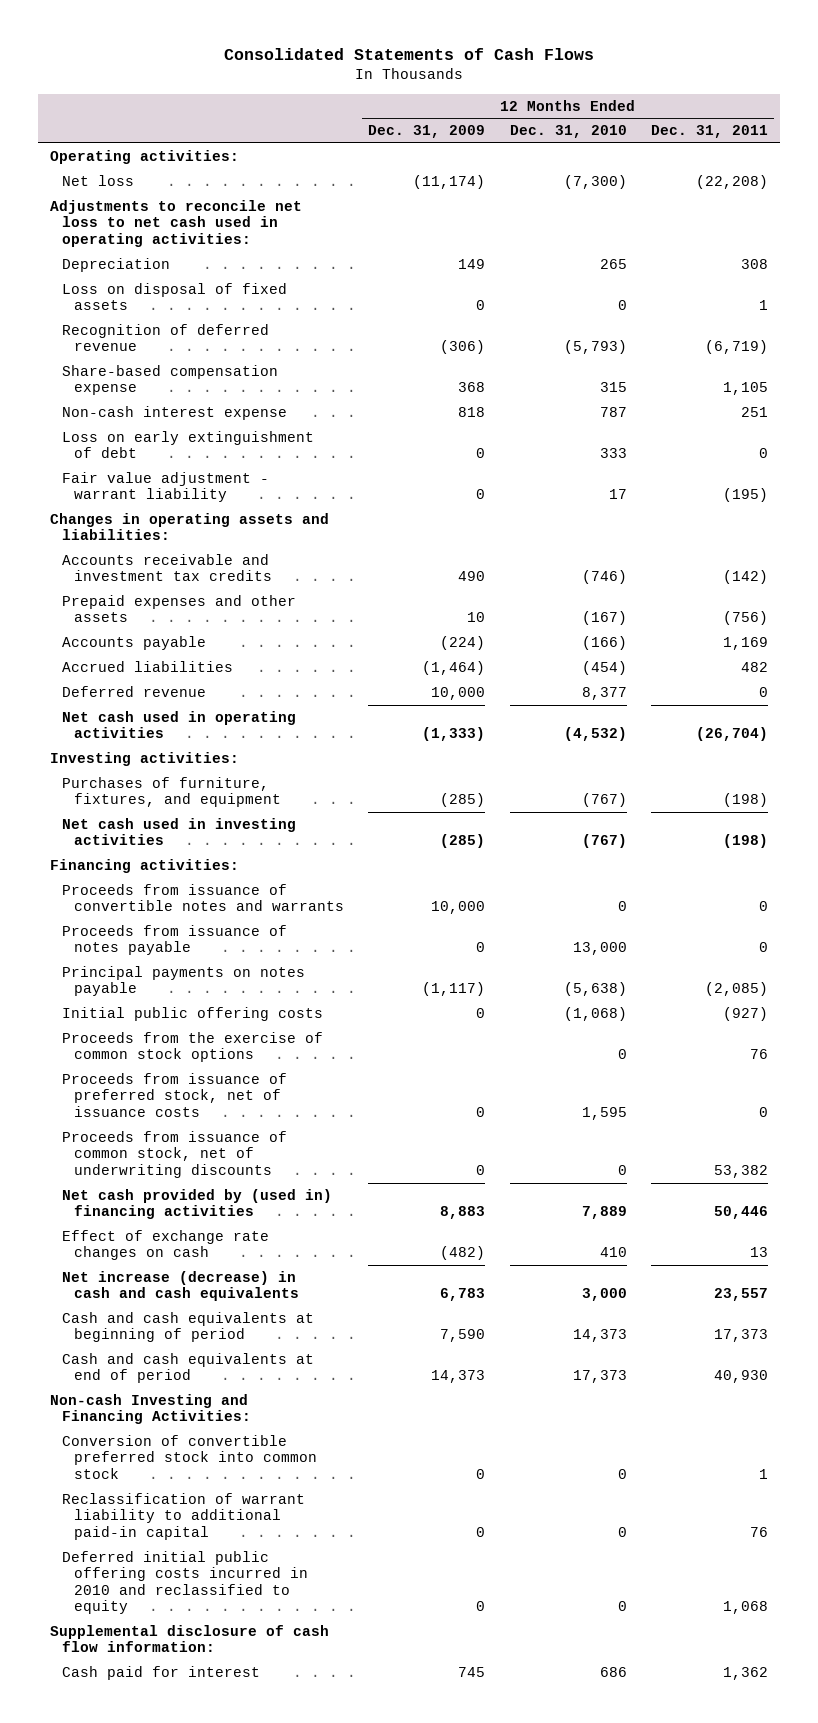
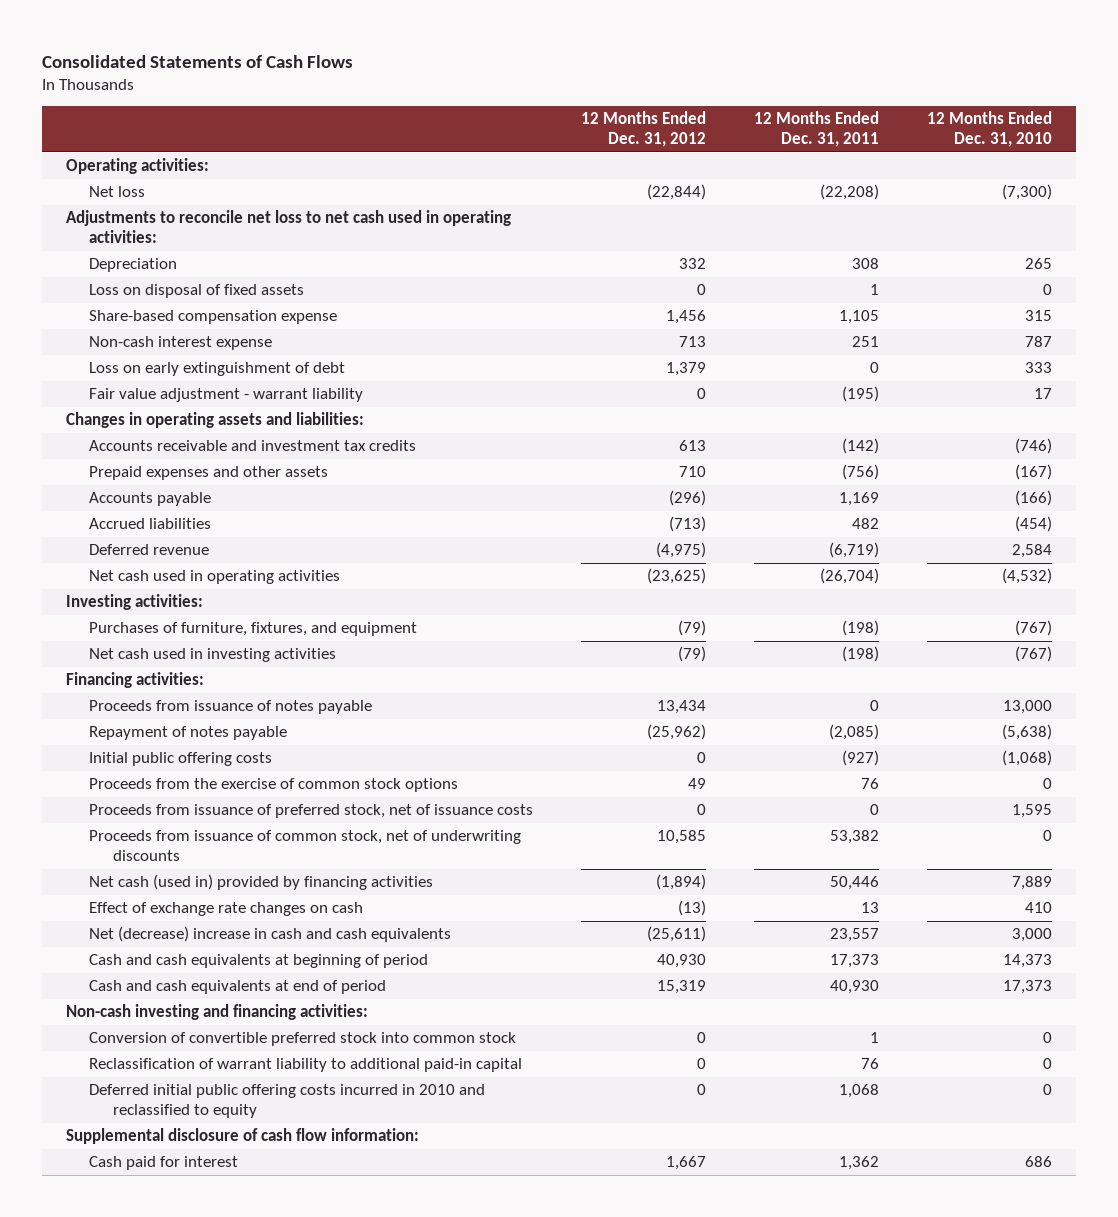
[368,125,486,139] Dec. 31, 2009 -> none
none -> [581,111,707,148] 12 Months Ended Dec. 31, 2012
[61,323,269,352] Recognition of deferred revenue -> none
[581,686,627,700] 8,377 -> [1012,544,1053,559] 2,584
[759,686,769,697] 0 -> [829,542,880,559] (6,719)
[61,883,344,912] Proceeds from issuance of convertible notes and warrants -> none
[61,965,305,997] Principal payments on notes payable -> [89,726,288,741] Repayment of notes payable
[61,1188,332,1220] Net cash provided by (used in) financing activities -> [89,874,434,891] Net cash (used in) provided by financing activities
[61,1270,299,1302] Net increase (decrease) in cash and cash equivalents -> [89,926,452,943] Net (decrease) increase in cash and cash equivalents
[49,1393,251,1425] Non-cash Investing and Financing Activities: -> [66,1004,369,1021] Non-cash investing and financing activities:

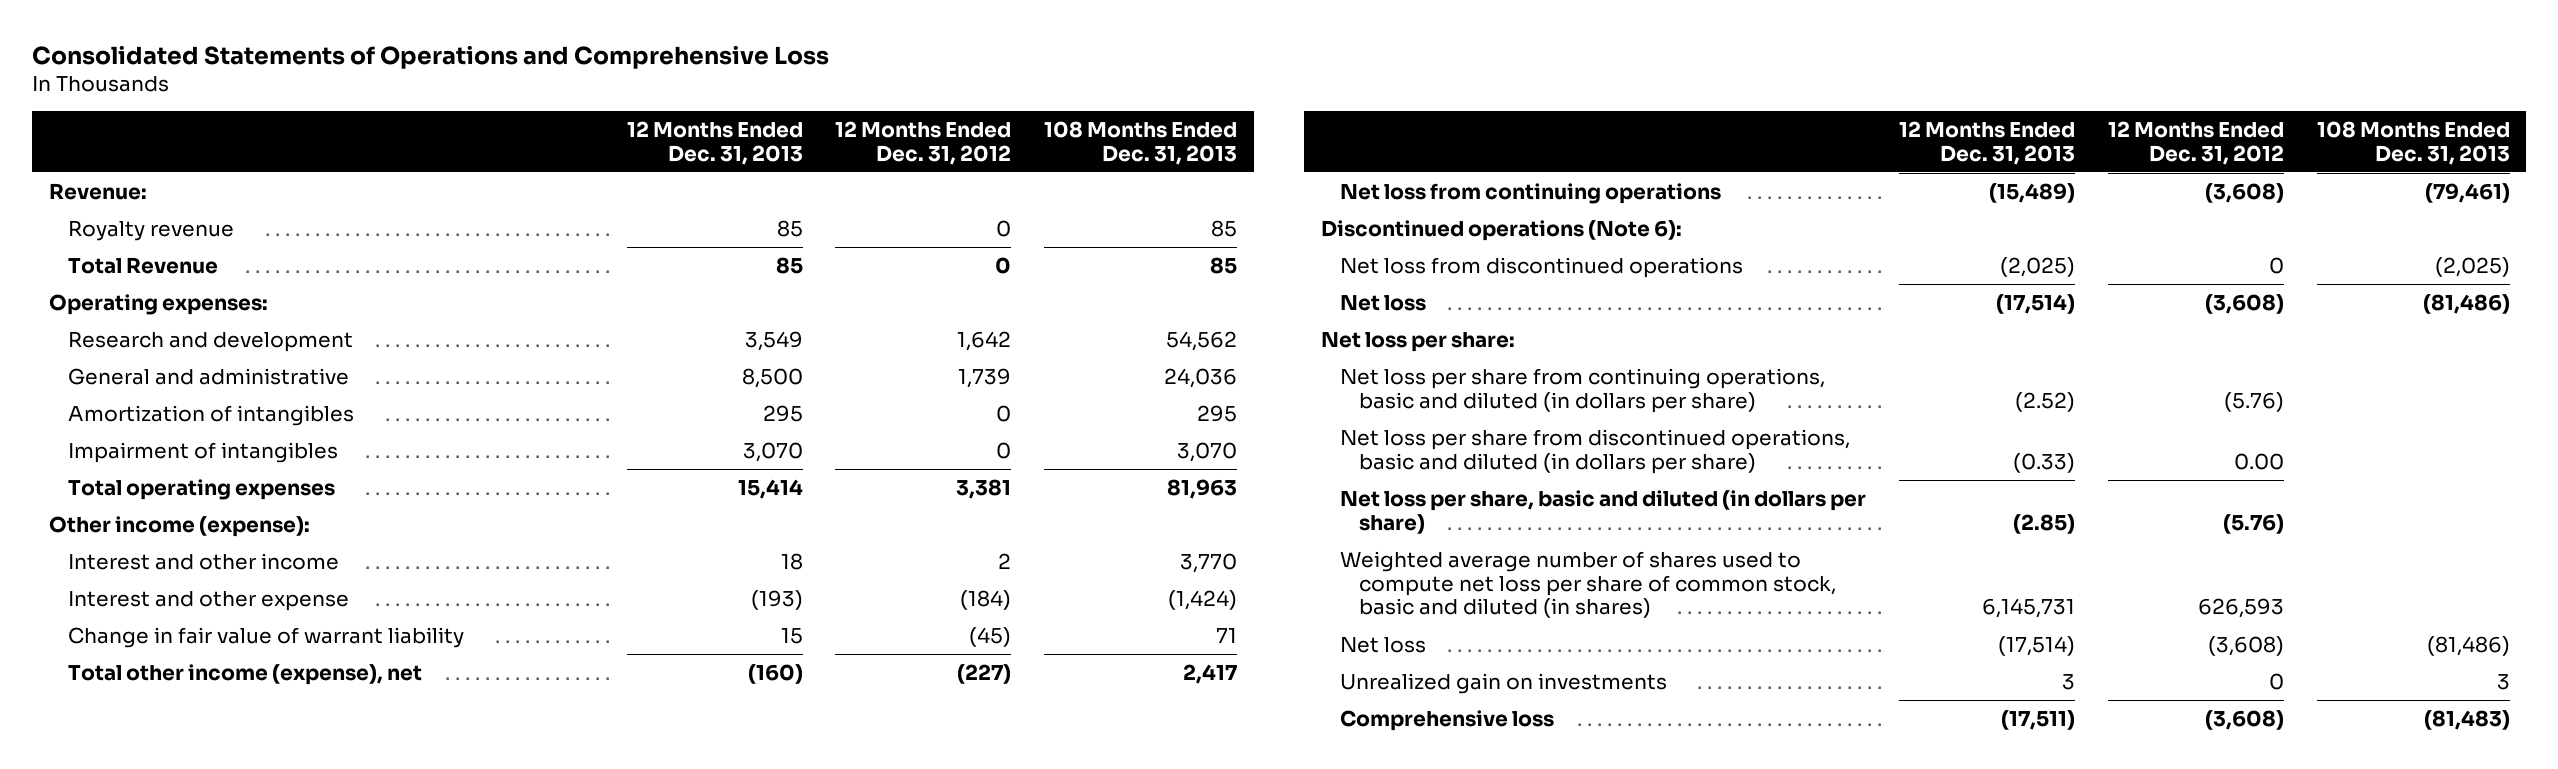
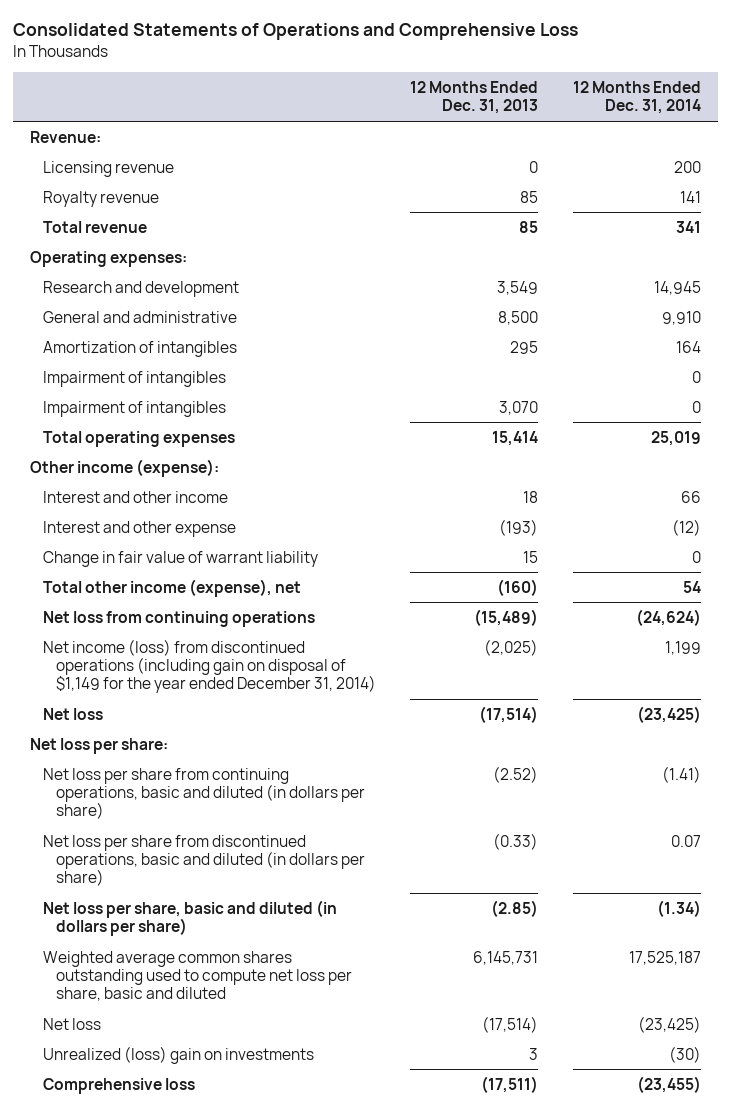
[835,121,1012,165] 12 Months Ended Dec. 31, 2012 -> none
[1044,121,1238,165] 108 Months Ended Dec. 31, 2013 -> none
none -> [572,81,701,115] 12 Months Ended Dec. 31, 2014
none -> [42,160,174,177] Licensing revenue
[67,256,218,274] Total Revenue -> [42,220,147,233] Total revenue
none -> [42,370,226,387] Impairment of intangibles
[1320,219,1682,241] Discontinued operations (Note 6): -> none
[1340,256,1744,278] Net loss from discontinued operations -> [42,638,376,694] Net income (loss) from discontinued operations (including gain on disposal of $1,149 for the year ended December 31, 2014)
[1340,550,1837,619] Weighted average number of shares used to compute net loss per share of common stock, basic and diluted (in shares) -> [42,950,352,1002] Weighted average common shares outstanding used to compute net loss per share, basic and diluted
[1340,672,1668,694] Unrealized gain on investments -> [42,1045,314,1064] Unrealized (loss) gain on investments

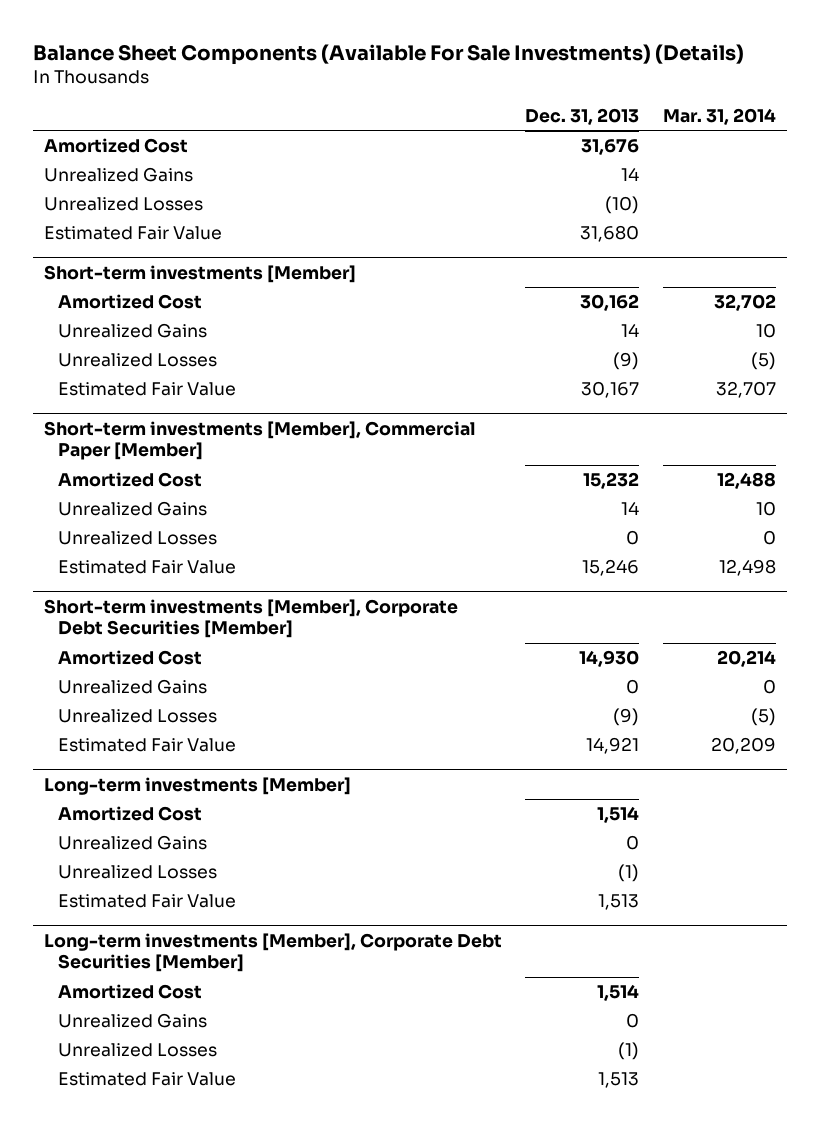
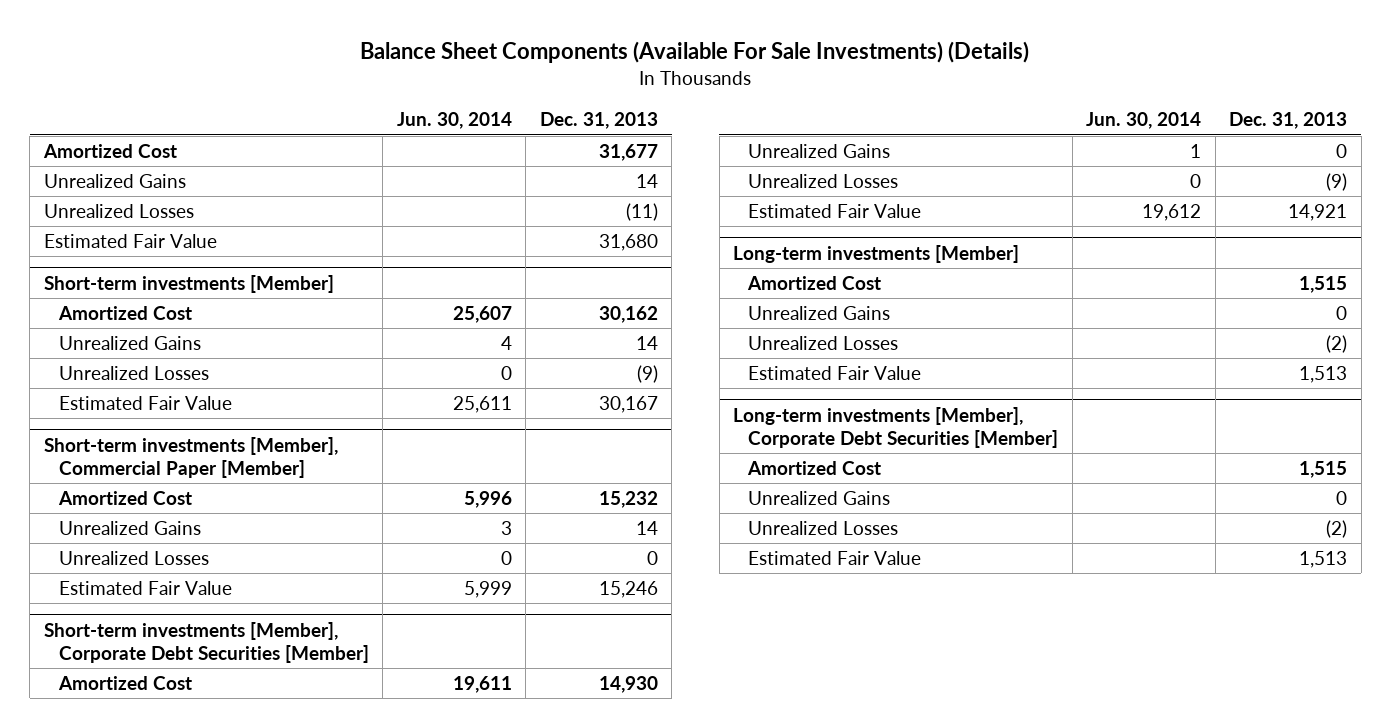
[662,107,776,125] Mar. 31, 2014 -> none
none -> [396,112,512,130] Jun. 30, 2014
[581,139,640,156] 31,676 -> [598,144,658,162] 31,677
[605,196,640,215] (10) -> [625,203,658,222] (11)
[597,806,640,824] 1,514 -> [1299,276,1348,294] 1,515
[618,864,640,883] (1) -> [1326,335,1348,354] (2)
[597,984,640,1002] 1,514 -> [1299,461,1348,479] 1,515
[618,1042,640,1061] (1) -> [1326,520,1348,539] (2)

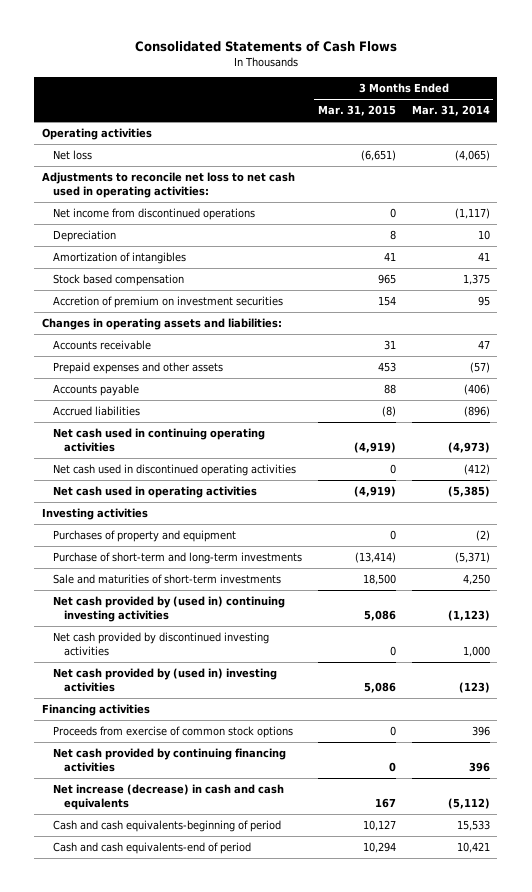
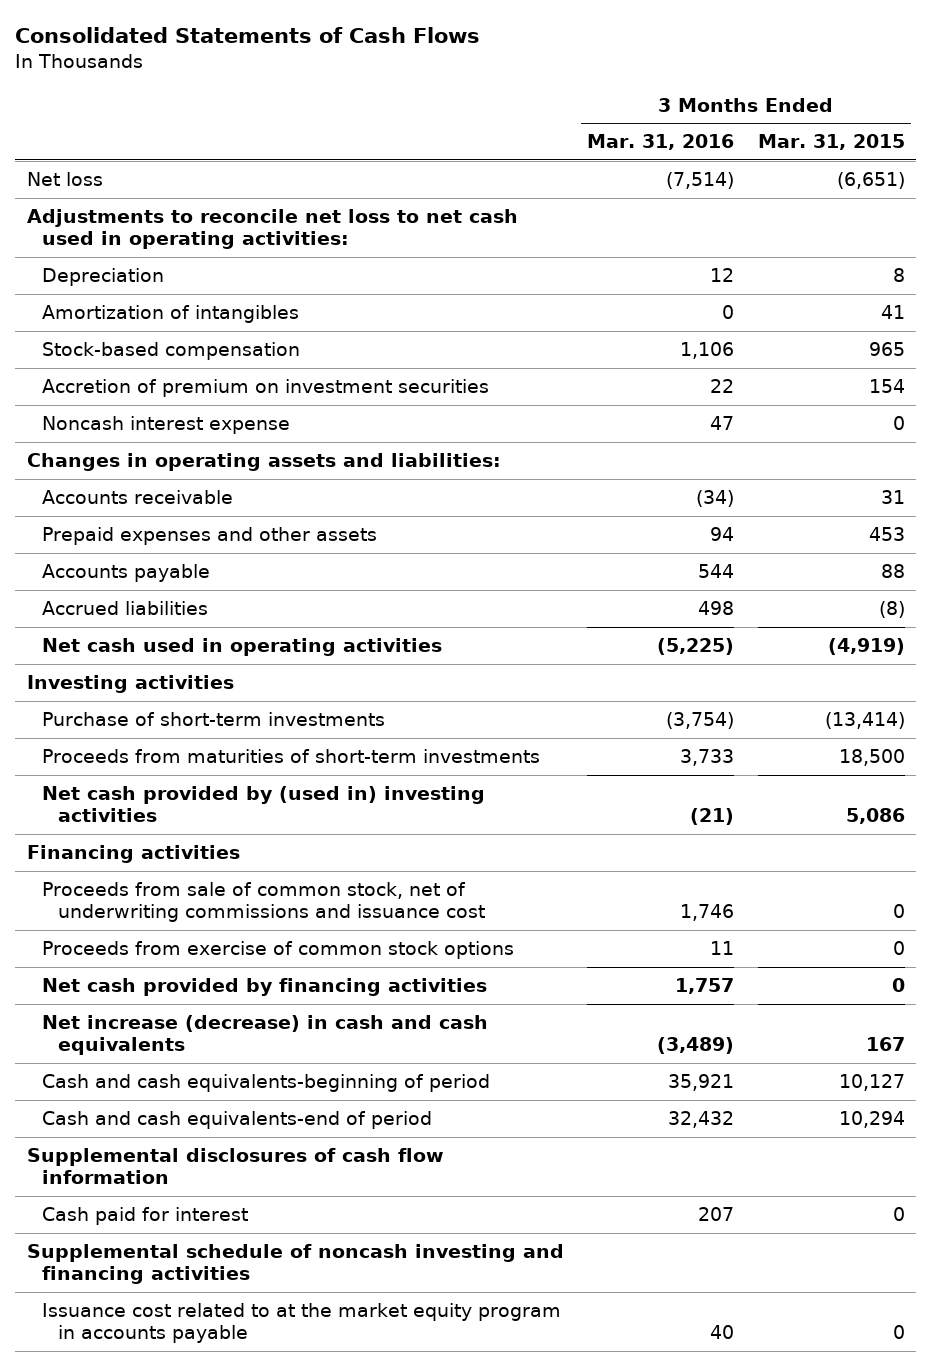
[411,105,490,117] Mar. 31, 2014 -> none
none -> [587,134,735,151] Mar. 31, 2016
[42,127,153,140] Operating activities -> none
[53,207,256,220] Net income from discontinued operations -> none
[53,273,185,286] Stock based compensation -> [42,341,301,360] Stock-based compensation
none -> [42,415,291,434] Noncash interest expense
[53,427,266,453] Net cash used in continuing operating activities -> none
[53,463,297,476] Net cash used in discontinued operating activities -> none
[53,529,237,542] Purchases of property and equipment -> none
[53,595,286,623] Net cash provided by (used in) continuing investing activities -> none
[53,631,270,657] Net cash provided by discontinued investing activities -> none
[53,551,303,564] Purchase of short-term and long-term investments -> [42,711,386,726] Purchase of short-term investments
[53,573,282,584] Sale and maturities of short-term investments -> [42,748,541,763] Proceeds from maturities of short-term investments
none -> [42,881,485,923] Proceeds from sale of common stock, net of underwriting commissions and issuance cost
[53,747,287,773] Net cash provided by continuing financing activities -> [42,977,488,996] Net cash provided by financing activities
none -> [26,1147,444,1185] Supplemental disclosures of cash flow information
none -> [42,1206,249,1225] Cash paid for interest
none -> [26,1243,564,1285] Supplemental schedule of noncash investing and financing activities
none -> [42,1302,562,1344] Issuance cost related to at the market equity program in accounts payable

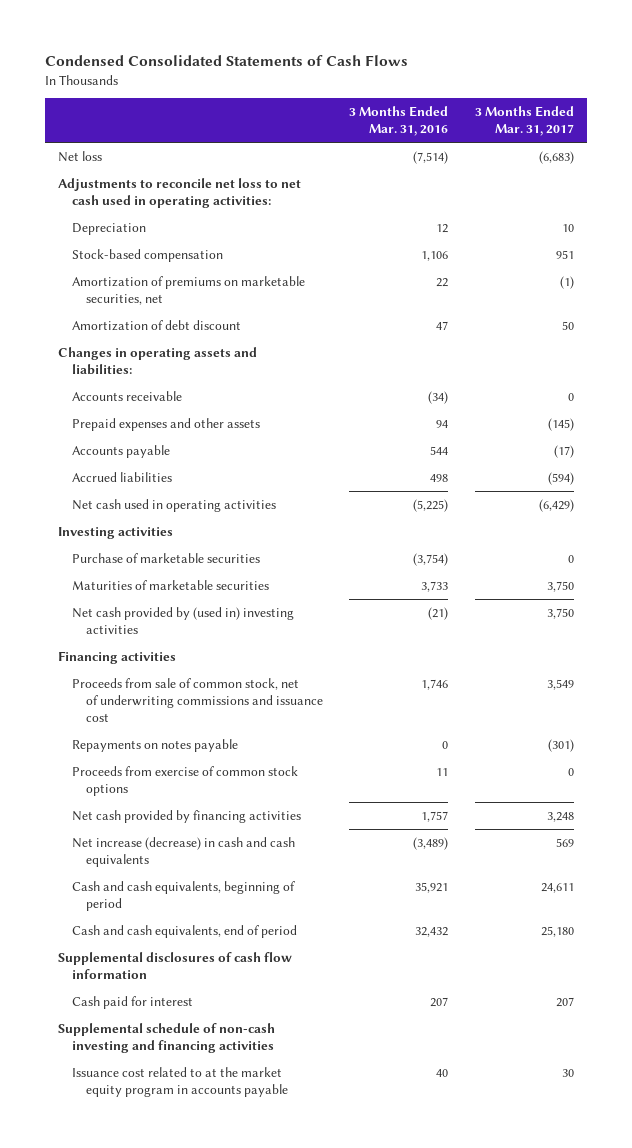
[14,27,480,44] Consolidated Statements of Cash Flows -> [45,55,409,67] Condensed Consolidated Statements of Cash Flows
[757,134,905,151] Mar. 31, 2015 -> none
none -> [474,106,574,137] 3 Months Ended Mar. 31, 2017
[42,304,300,323] Amortization of intangibles -> none
[42,378,490,397] Accretion of premium on investment securities -> [72,275,306,305] Amortization of premiums on marketable securities, net
[42,415,291,434] Noncash interest expense -> [72,319,242,331] Amortization of debt discount
[42,711,386,726] Purchase of short-term investments -> [72,552,261,563] Purchase of marketable securities
[42,748,541,763] Proceeds from maturities of short-term investments -> [72,579,270,590] Maturities of marketable securities
none -> [72,738,239,752] Repayments on notes payable
[42,1073,491,1092] Cash and cash equivalents-beginning of period -> [72,880,296,911] Cash and cash equivalents, beginning of period
[42,1110,433,1129] Cash and cash equivalents-end of period -> [72,924,298,938] Cash and cash equivalents, end of period
[26,1243,564,1285] Supplemental schedule of noncash investing and financing activities -> [58,1022,276,1053] Supplemental schedule of non-cash investing and financing activities

